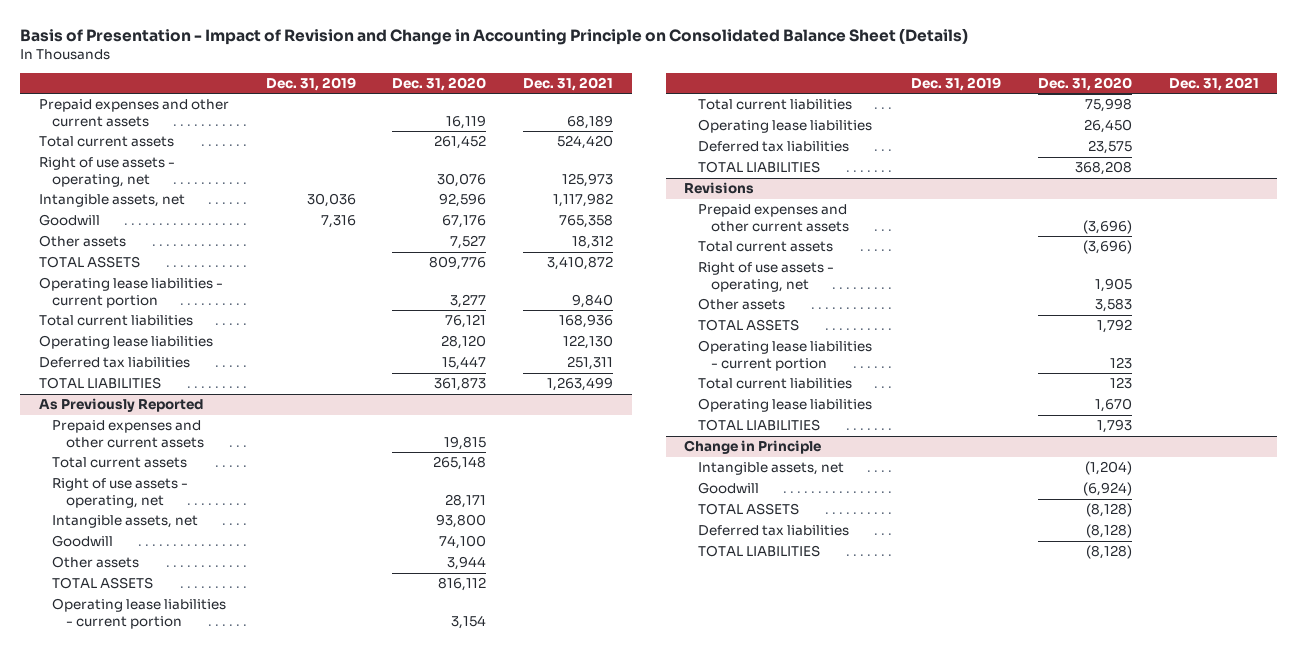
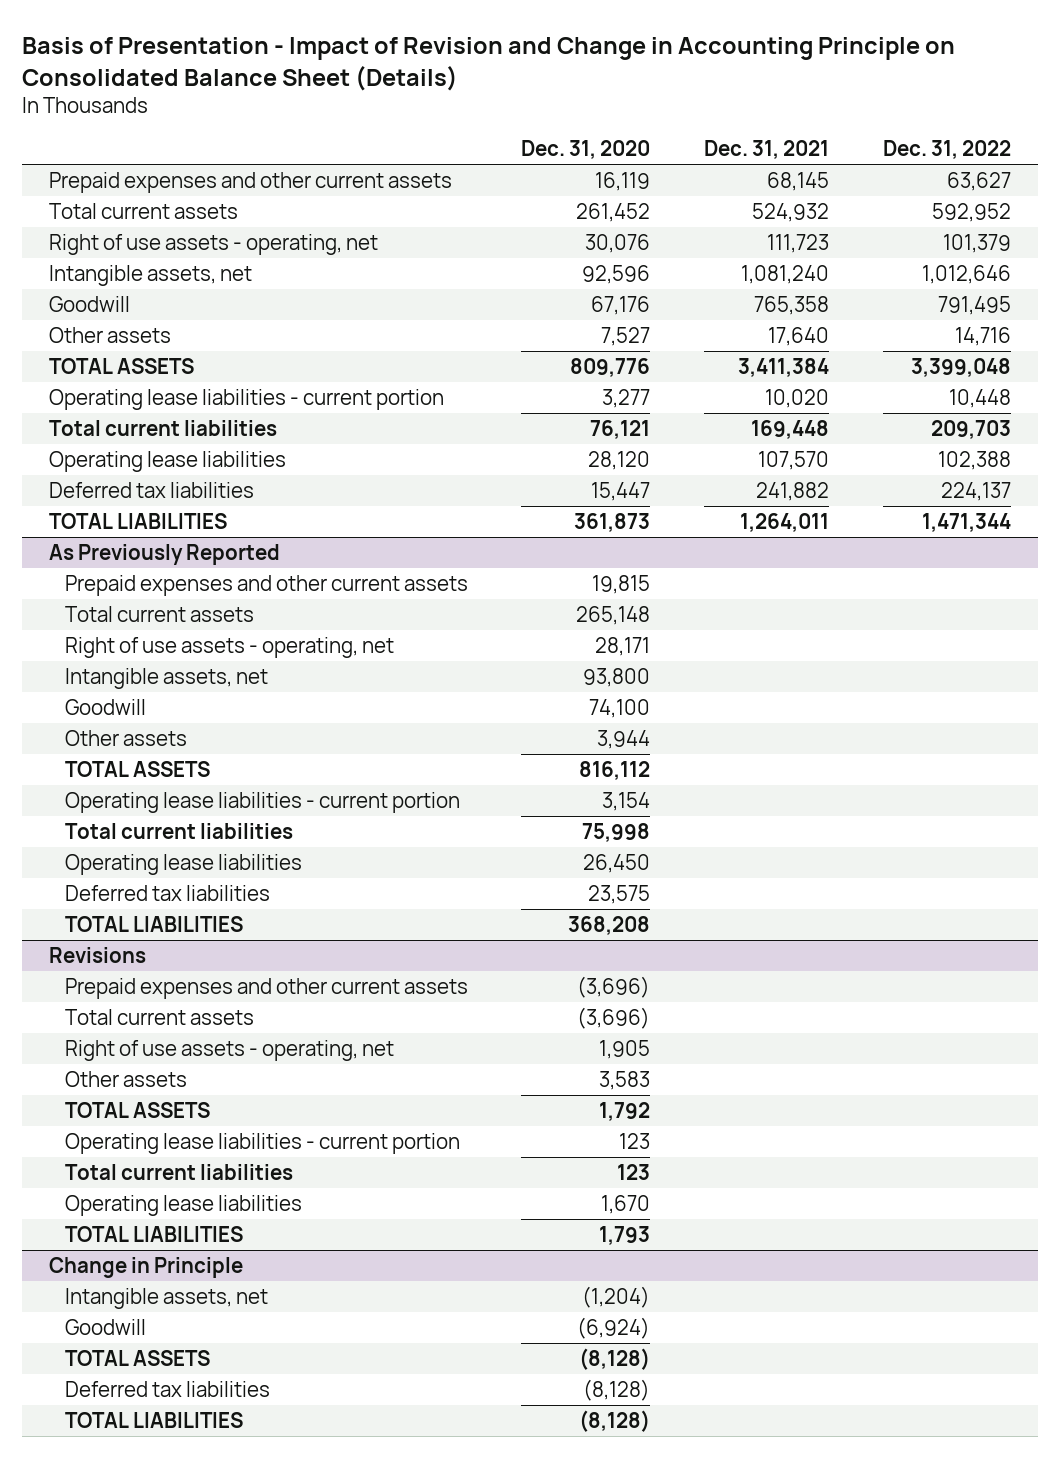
[265,76,356,91] Dec. 31, 2019 -> none
none -> [882,140,1011,160] Dec. 31, 2022
[567,114,614,129] 68,189 -> [767,171,830,191] 68,145
[557,135,614,150] 524,420 -> [752,202,830,222] 524,932
[562,172,614,187] 125,973 -> [767,233,830,253] 111,723
[553,193,614,208] 1,117,982 -> [741,264,830,284] 1,081,240
[572,235,614,250] 18,312 -> [768,326,830,346] 17,640
[547,256,614,271] 3,410,872 -> [738,357,830,377] 3,411,384
[572,293,614,308] 9,840 -> [765,388,830,408] 10,020
[559,314,614,329] 168,936 -> [751,419,830,439] 169,448
[563,335,614,350] 122,130 -> [758,450,830,470] 107,570
[567,356,614,371] 251,311 -> [756,481,830,501] 241,882
[547,377,614,392] 1,263,499 -> [740,512,830,532] 1,264,011

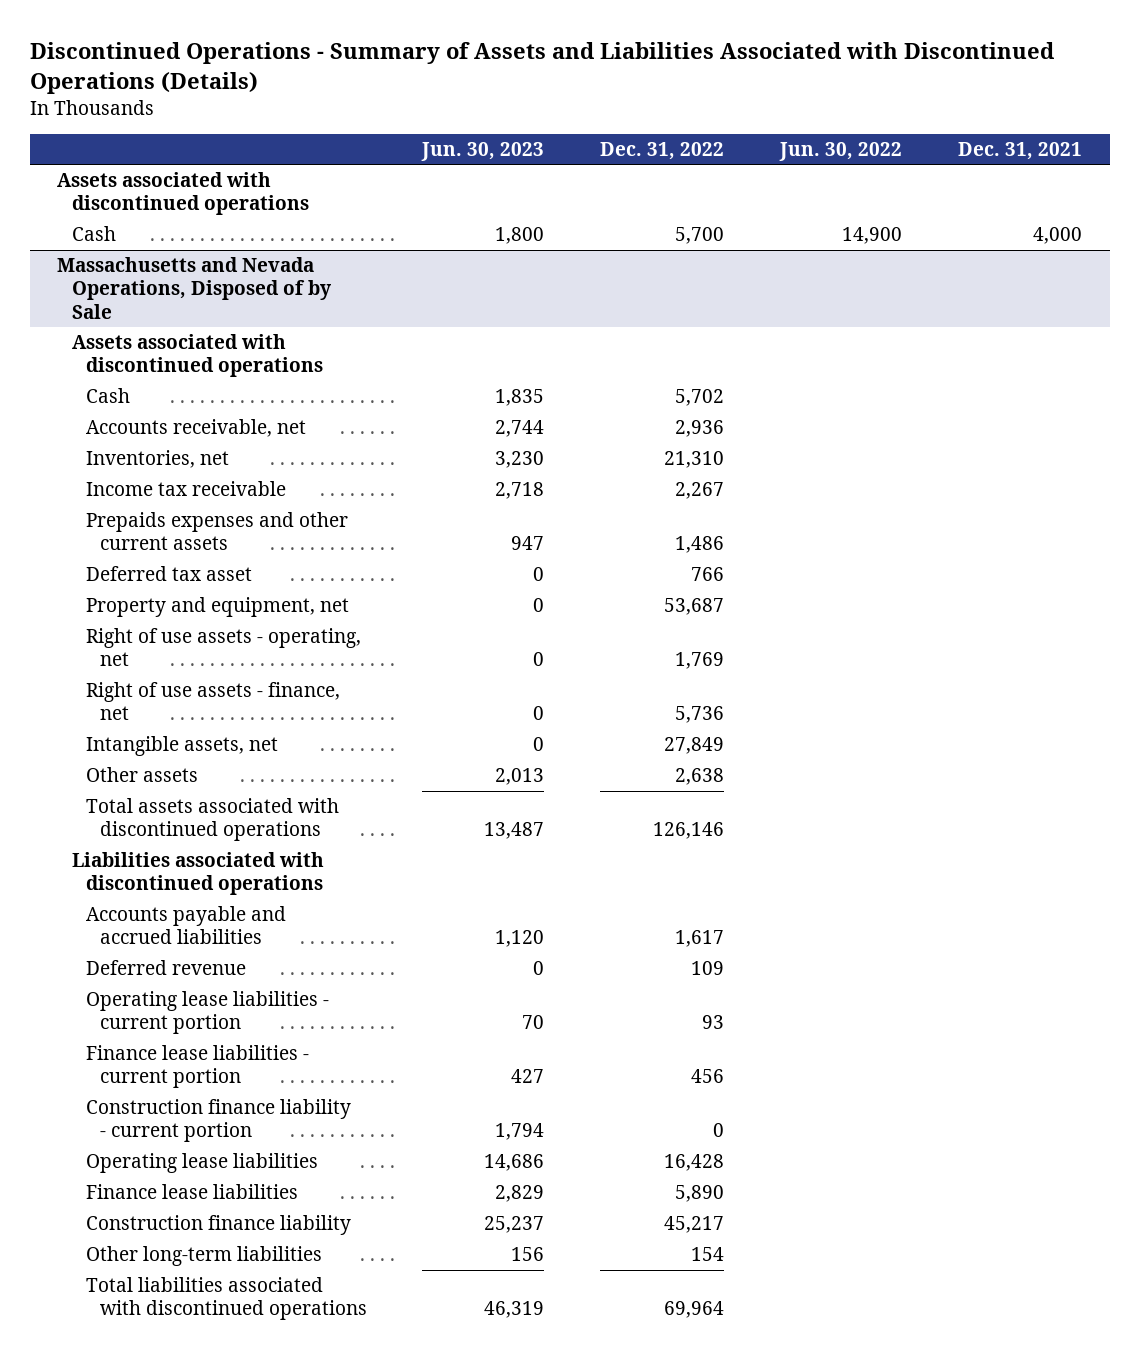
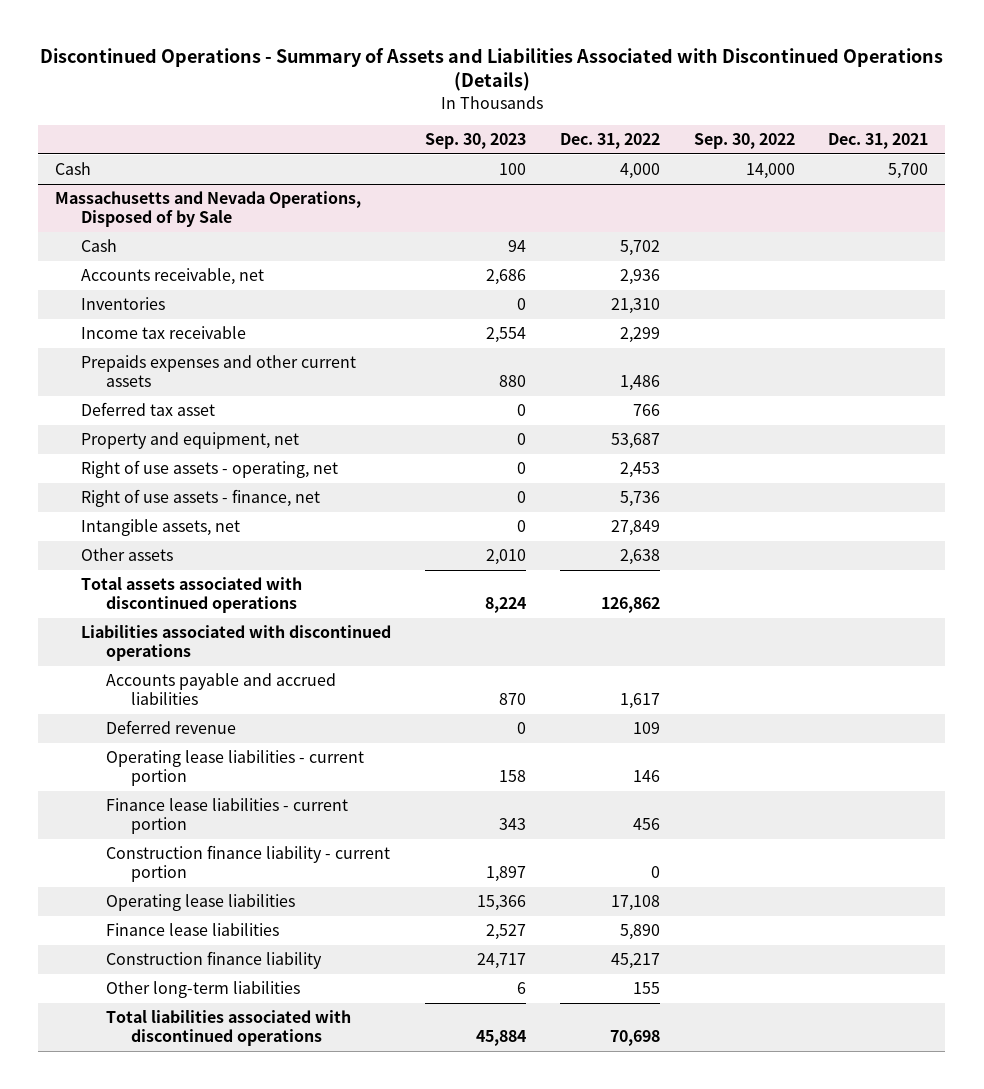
[421,141,545,161] Jun. 30, 2023 -> none
[778,141,902,161] Jun. 30, 2022 -> none
none -> [424,132,526,149] Sep. 30, 2023
none -> [693,132,795,149] Sep. 30, 2022
[57,172,309,216] Assets associated with discontinued operations -> none
[675,227,725,245] 5,700 -> [619,163,660,180] 4,000
[1032,227,1082,245] 4,000 -> [888,163,929,180] 5,700
[71,334,323,378] Assets associated with discontinued operations -> none
[85,450,229,469] Inventories, net -> [80,297,165,311] Inventories
[675,482,725,500] 2,267 -> [619,327,660,344] 2,299
[675,652,725,670] 1,769 -> [619,462,660,479] 2,453
[653,822,725,840] 126,146 -> [600,597,660,614] 126,862
[702,1015,725,1030] 93 -> [632,770,660,783] 146
[664,1154,725,1172] 16,428 -> [610,895,660,912] 17,108
[691,1247,725,1262] 154 -> [632,982,660,995] 155
[664,1301,725,1319] 69,964 -> [609,1030,660,1047] 70,698

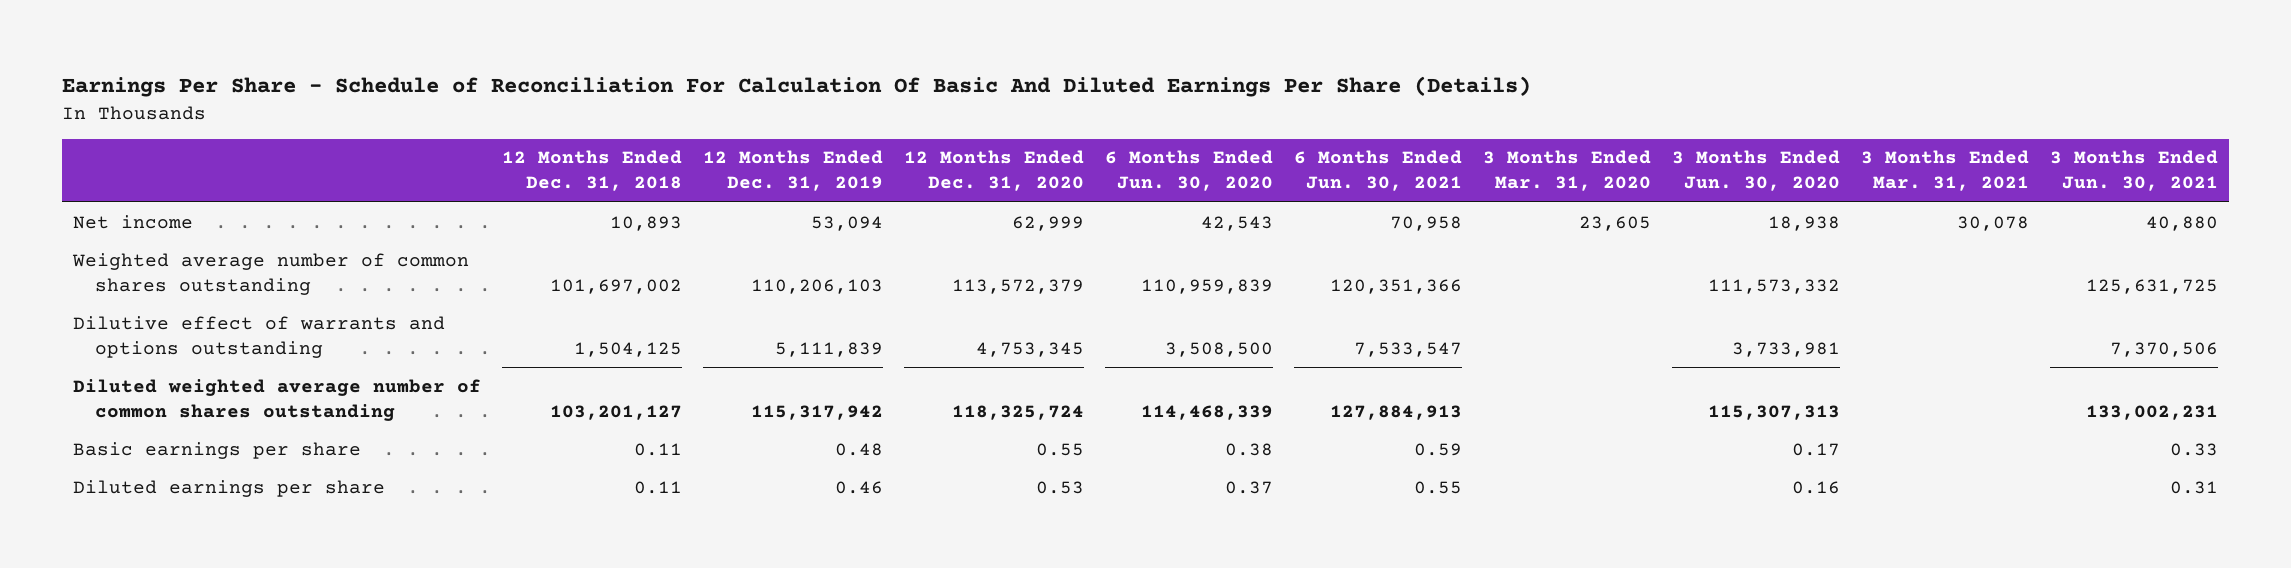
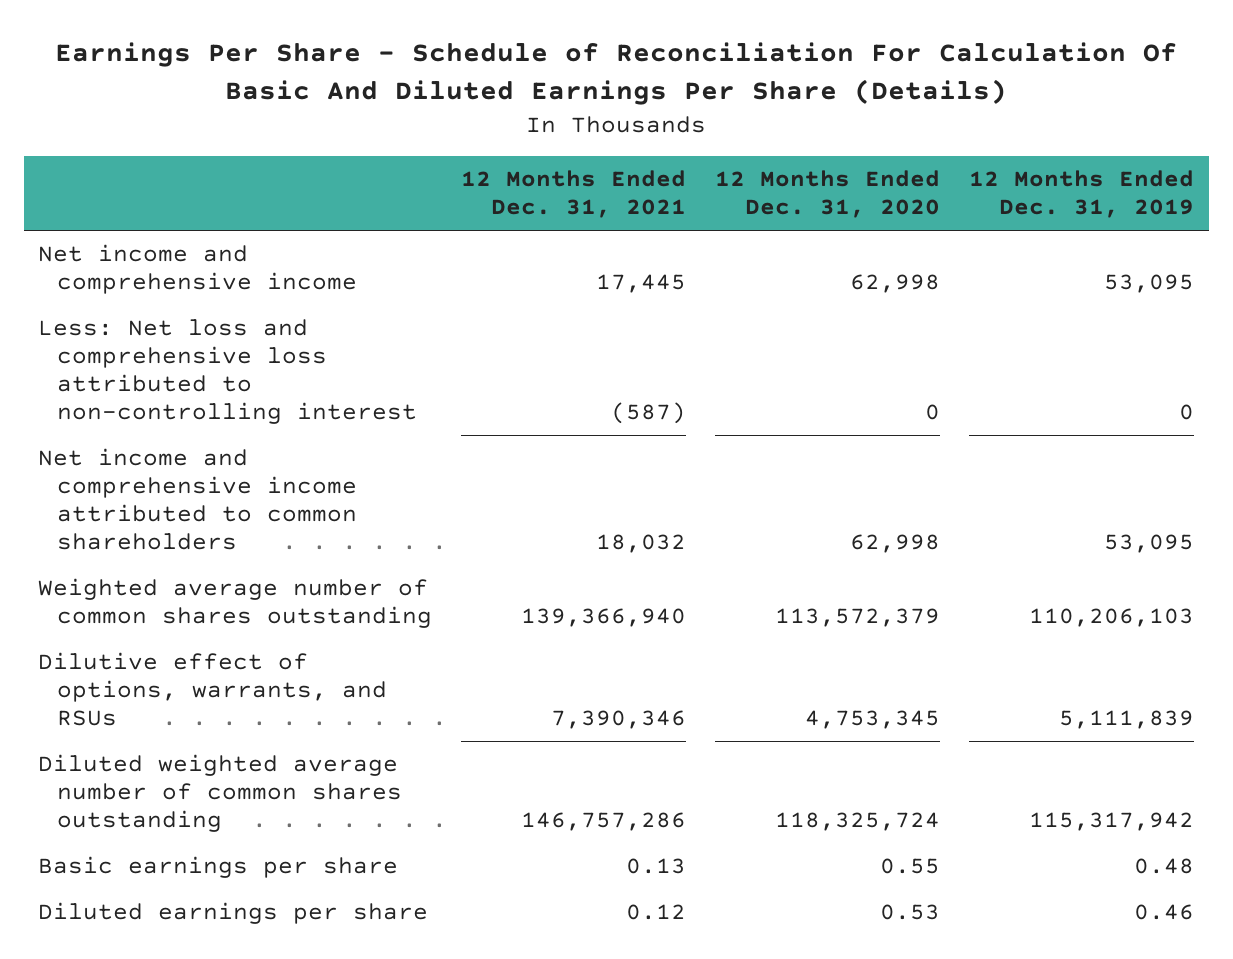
[501,150,682,192] 12 Months Ended Dec. 31, 2018 -> none
[1104,150,1273,192] 6 Months Ended Jun. 30, 2020 -> none
[1293,150,1462,192] 6 Months Ended Jun. 30, 2021 -> none
[1482,150,1651,192] 3 Months Ended Mar. 31, 2020 -> none
[1671,150,1840,192] 3 Months Ended Jun. 30, 2020 -> none
[1860,150,2029,192] 3 Months Ended Mar. 31, 2021 -> none
[2050,150,2219,192] 3 Months Ended Jun. 30, 2021 -> none
none -> [461,170,687,219] 12 Months Ended Dec. 31, 2021
[72,214,193,229] Net income -> [38,244,358,295] Net income and comprehensive income
[810,215,883,231] 53,094 -> [1104,274,1195,294] 53,095
[1011,215,1084,231] 62,999 -> [850,274,941,294] 62,998
none -> [38,319,418,425] Less: Net loss and comprehensive loss attributed to non-controlling interest
none -> [38,448,358,551] Net income and comprehensive income attributed to common shareholders
[72,315,445,358] Dilutive effect of warrants and options outstanding -> [38,652,388,727] Dilutive effect of options, warrants, and RSUs

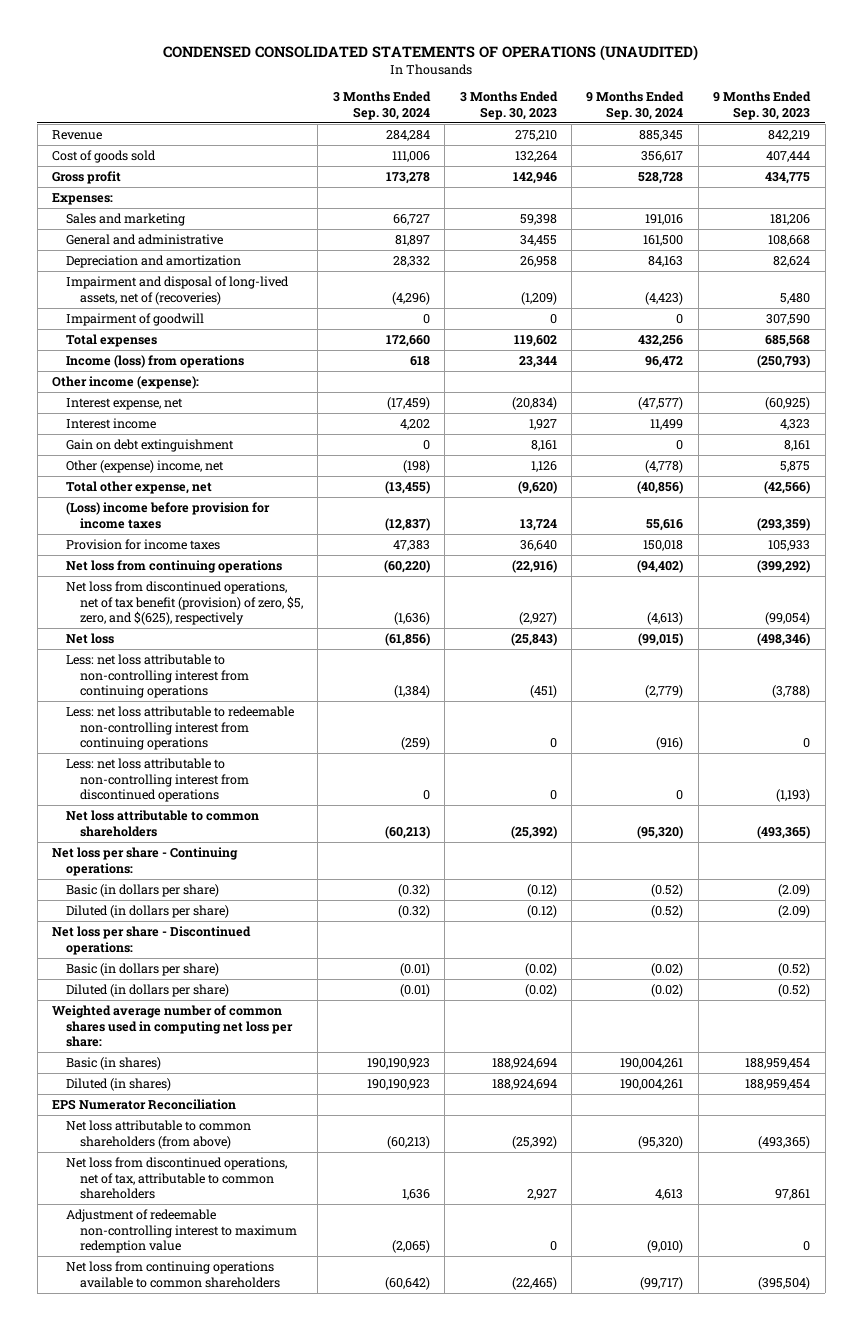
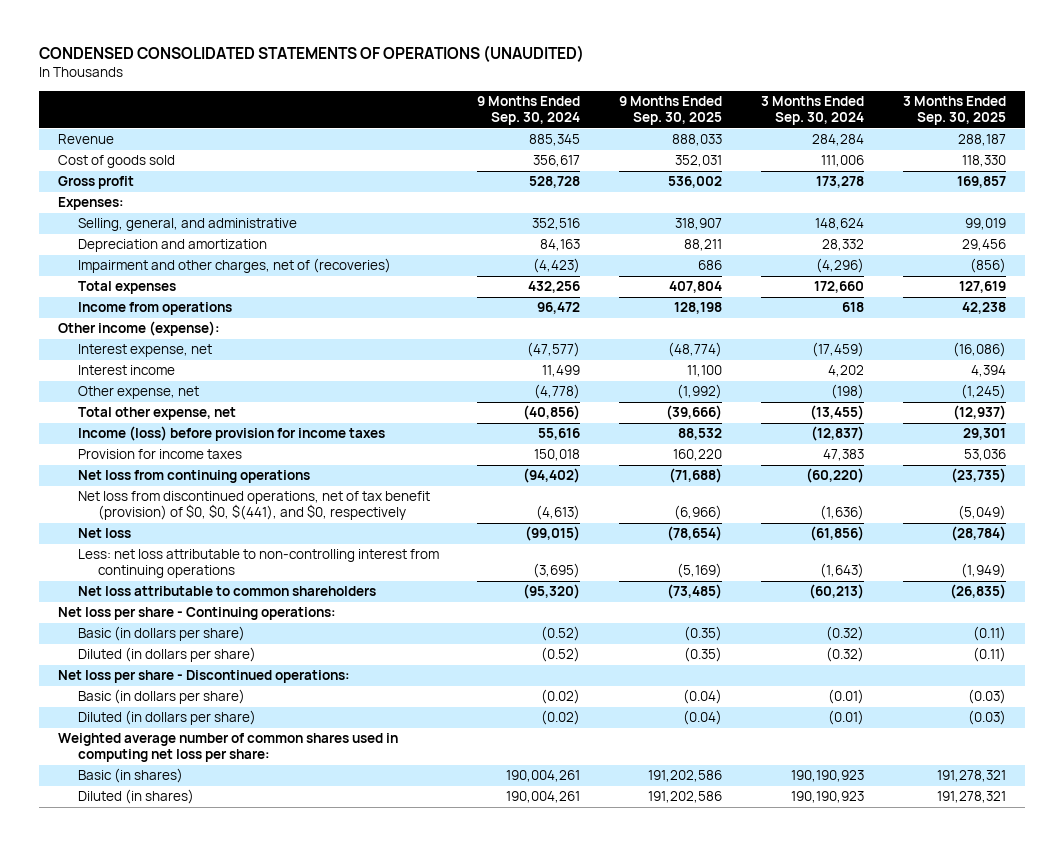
[459,91,558,120] 3 Months Ended Sep. 30, 2023 -> none
[713,91,812,120] 9 Months Ended Sep. 30, 2023 -> none
none -> [619,96,723,126] 9 Months Ended Sep. 30, 2025
none -> [902,96,1006,126] 3 Months Ended Sep. 30, 2025
[66,213,186,227] Sales and marketing -> none
[66,234,224,246] General and administrative -> [77,218,297,232] Selling, general, and administrative
[394,235,430,247] 81,897 -> [814,218,864,231] 148,624
[643,235,684,247] 161,500 -> [532,218,581,231] 352,516
[66,313,205,327] Impairment of goodwill -> none
[66,276,290,305] Impairment and disposal of long-lived assets, net of (recoveries) -> [77,258,391,274] Impairment and other charges, net of (recoveries)
[66,355,245,369] Income (loss) from operations -> [77,302,232,316] Income from operations
[66,439,235,453] Gain on debt extinguishment -> none
[66,460,225,474] Other (expense) income, net -> [77,386,199,400] Other expense, net
[66,502,271,529] (Loss) income before provision for income taxes -> [77,426,385,442] Income (loss) before provision for income taxes
[66,581,303,625] Net loss from discontinued operations, net of tax benefit (provision) of zero, $5, zero, and $(625), respectively -> [77,491,430,521] Net loss from discontinued operations, net of tax benefit (provision) of $0, $0, $(441), and $0, respectively
[66,706,295,750] Less: net loss attributable to redeemable non-controlling interest from continuing operations -> none
[66,758,249,802] Less: net loss attributable to non-controlling interest from discontinued operations -> none
[393,684,430,698] (1,384) -> [819,563,864,579] (1,643)
[645,684,684,698] (2,779) -> [533,563,581,579] (3,695)
[52,1099,237,1111] EPS Numerator Reconciliation -> none
[66,1120,252,1149] Net loss attributable to common shareholders (from above) -> none
[66,1157,288,1199] Net loss from discontinued operations, net of tax, attributable to common shareholders -> none
[66,1209,297,1253] Adjustment of redeemable non-controlling interest to maximum redemption value -> none
[66,1261,280,1288] Net loss from continuing operations available to common shareholders -> none

